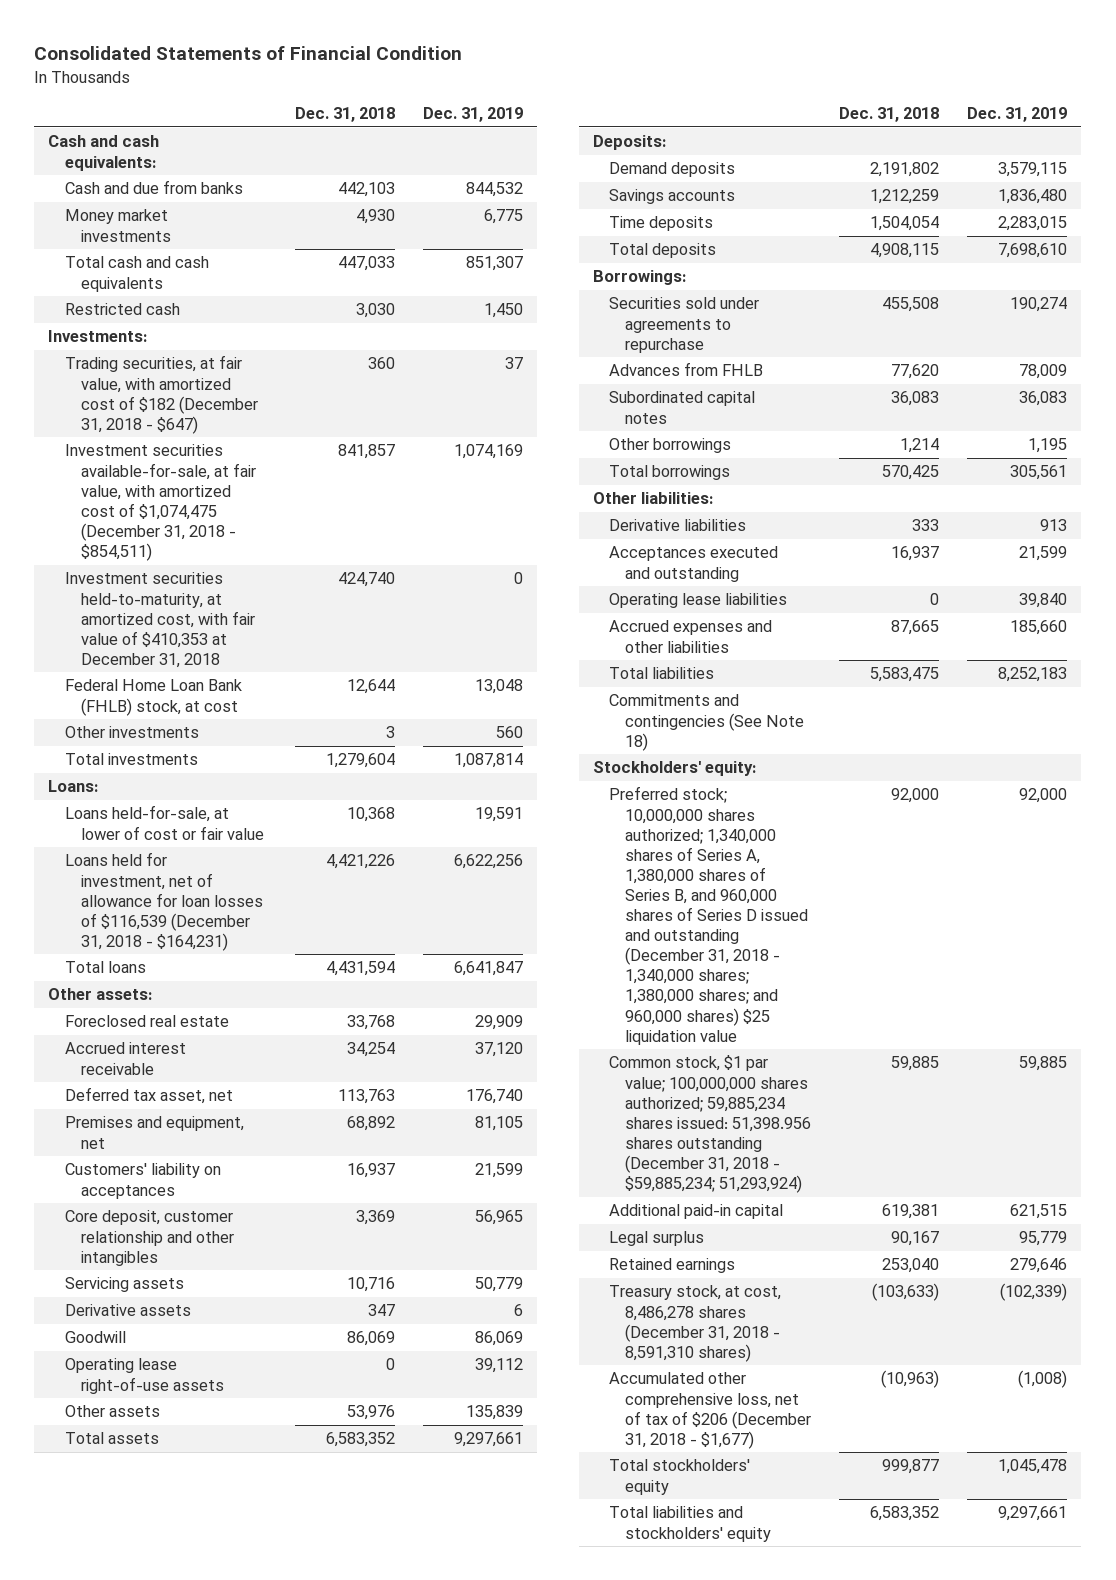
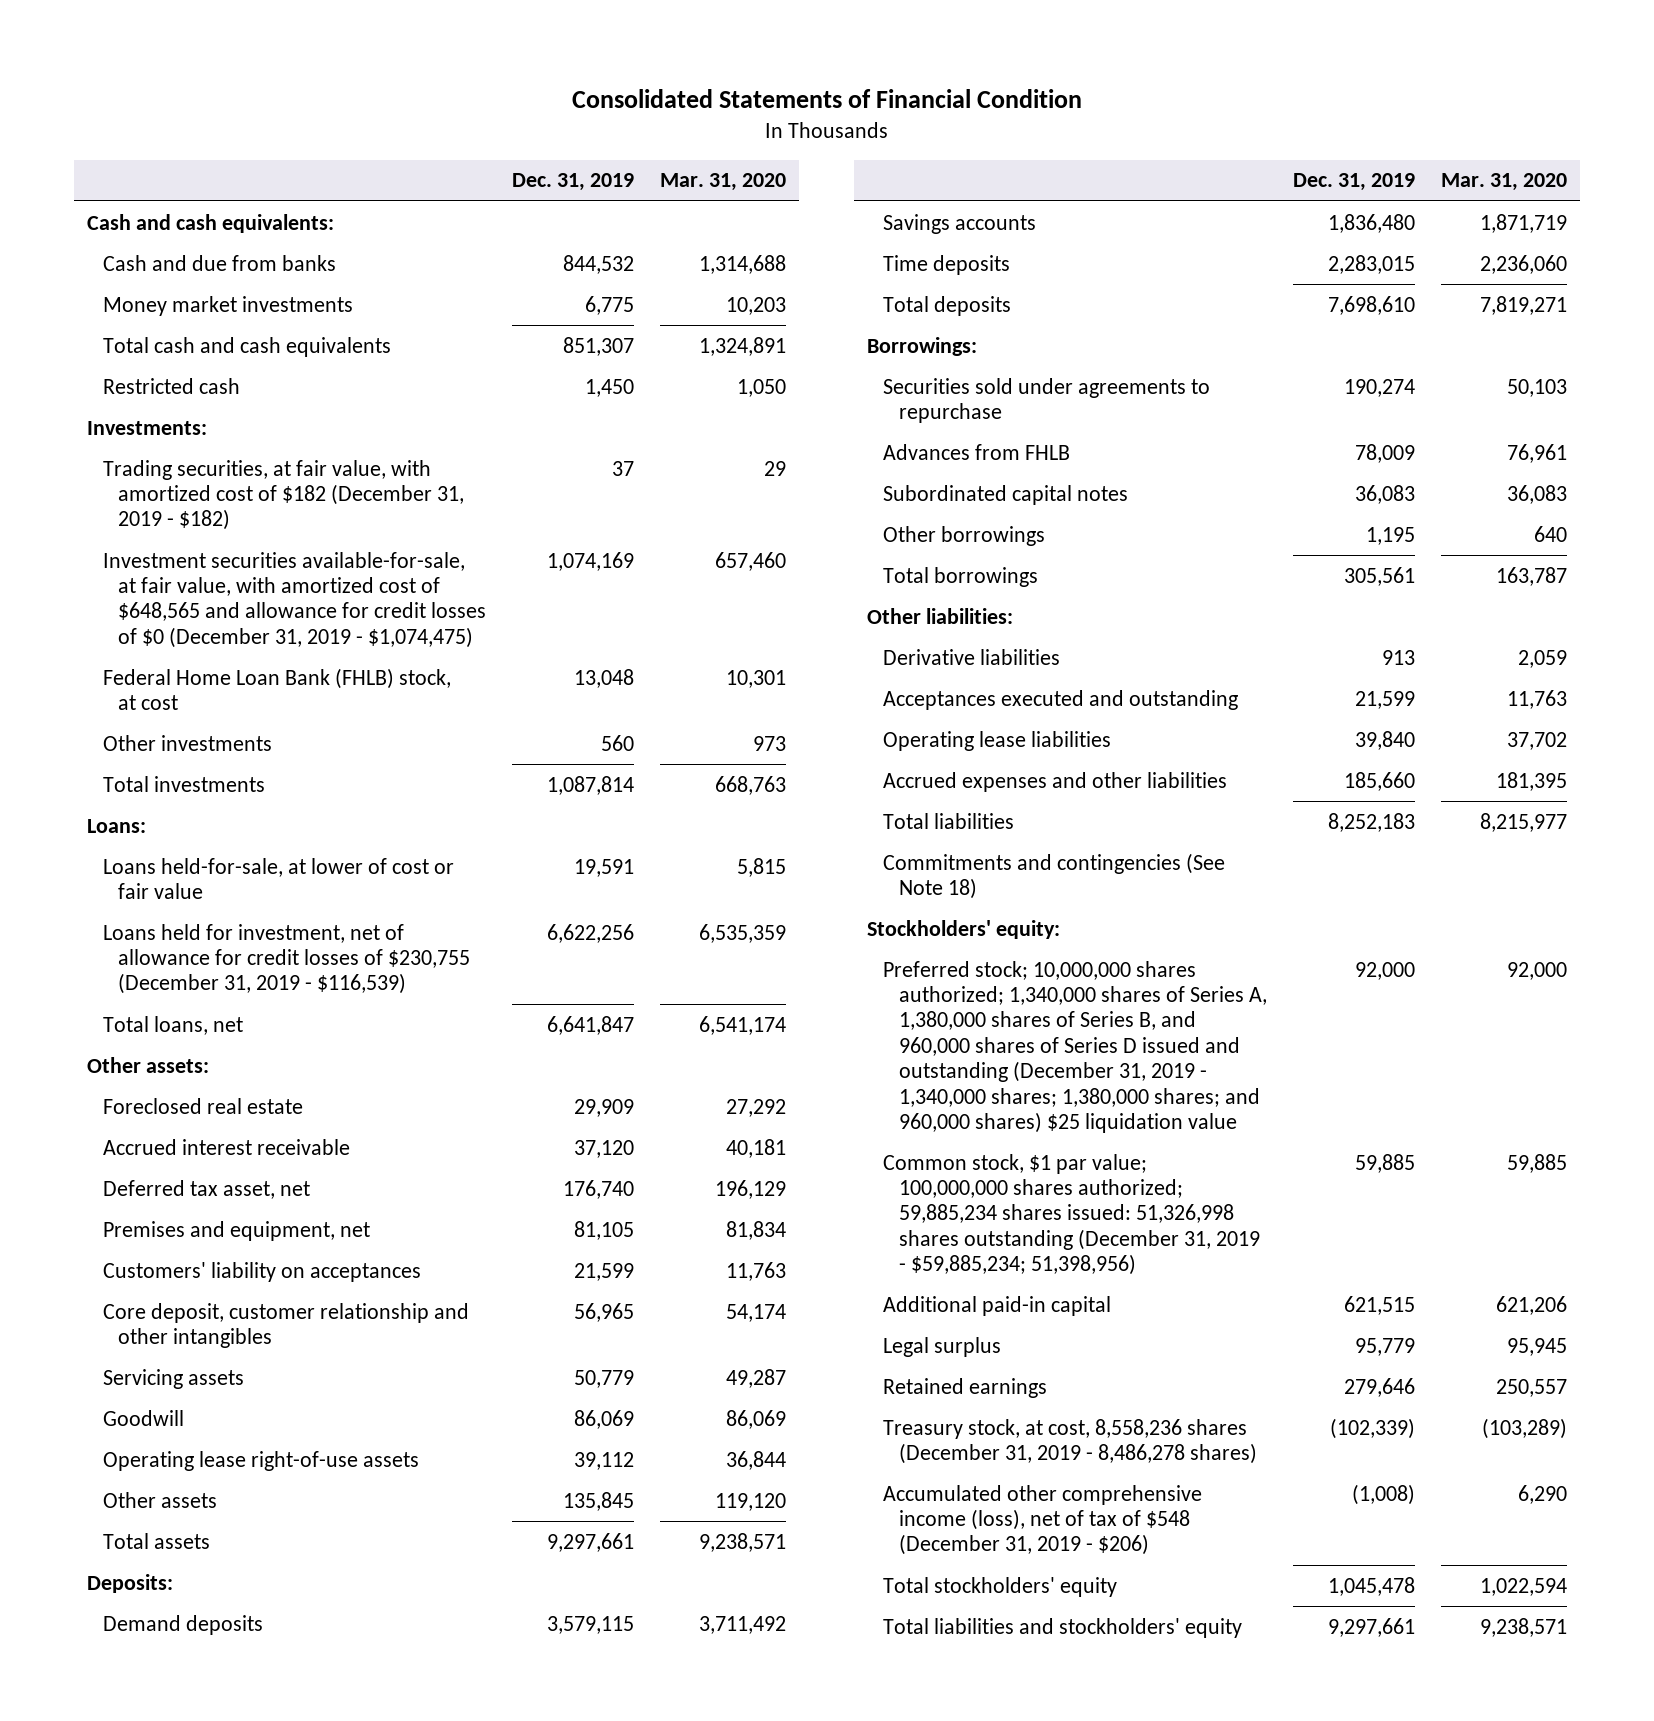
[294,106,395,122] Dec. 31, 2018 -> none
none -> [660,173,787,192] Mar. 31, 2020
[64,572,255,668] Investment securities held-to-maturity, at amortized cost, with fair value of $410,353 at December 31, 2018 -> none
[64,355,258,434] Trading securities, at fair value, with amortized cost of $182 (December 31, 2018 - $647) -> [102,459,465,531] Trading securities, at fair value, with amortized cost of $182 (December 31, 2019 - $182)
[64,444,256,561] Investment securities available-for-sale, at fair value, with amortized cost of $1,074,475 (December 31, 2018 - $854,511) -> [102,551,487,648] Investment securities available-for-sale, at fair value, with amortized cost of $648,565 and allowance for credit losses of $0 (December 31, 2019 - $1,074,475)
[64,852,263,951] Loans held for investment, net of allowance for loan losses of $116,539 (December 31, 2018 - $164,231) -> [102,923,471,995] Loans held for investment, net of allowance for credit losses of $230,755 (December 31, 2019 - $116,539)
[64,961,146,974] Total loans -> [102,1015,243,1035] Total loans, net
[64,1304,191,1317] Derivative assets -> none
[465,1405,523,1421] 135,839 -> [563,1491,635,1511] 135,845
[608,786,808,1045] Preferred stock; 10,000,000 shares authorized; 1,340,000 shares of Series A, 1,380,000 shares of Series B, and 960,000 shares of Series D issued and outstanding (December 31, 2018 - 1,340,000 shares; 1,380,000 shares; and 960,000 shares) $25 liquidation value -> [882,960,1267,1134] Preferred stock; 10,000,000 shares authorized; 1,340,000 shares of Series A, 1,380,000 shares of Series B, and 960,000 shares of Series D issued and outstanding (December 31, 2019 - 1,340,000 shares; 1,380,000 shares; and 960,000 shares) $25 liquidation value
[608,1055,811,1194] Common stock, $1 par value; 100,000,000 shares authorized; 59,885,234 shares issued: 51,398.956 shares outstanding (December 31, 2018 - $59,885,234; 51,293,924) -> [882,1153,1260,1276] Common stock, $1 par value; 100,000,000 shares authorized; 59,885,234 shares issued: 51,326,998 shares outstanding (December 31, 2019 - $59,885,234; 51,398,956)
[608,1285,781,1362] Treasury stock, at cost, 8,486,278 shares (December 31, 2018 - 8,591,310 shares) -> [882,1418,1257,1464] Treasury stock, at cost, 8,558,236 shares (December 31, 2019 - 8,486,278 shares)
[608,1372,811,1449] Accumulated other comprehensive loss, net of tax of $206 (December 31, 2018 - $1,677) -> [882,1484,1202,1556] Accumulated other comprehensive income (loss), net of tax of $548 (December 31, 2019 - $206)

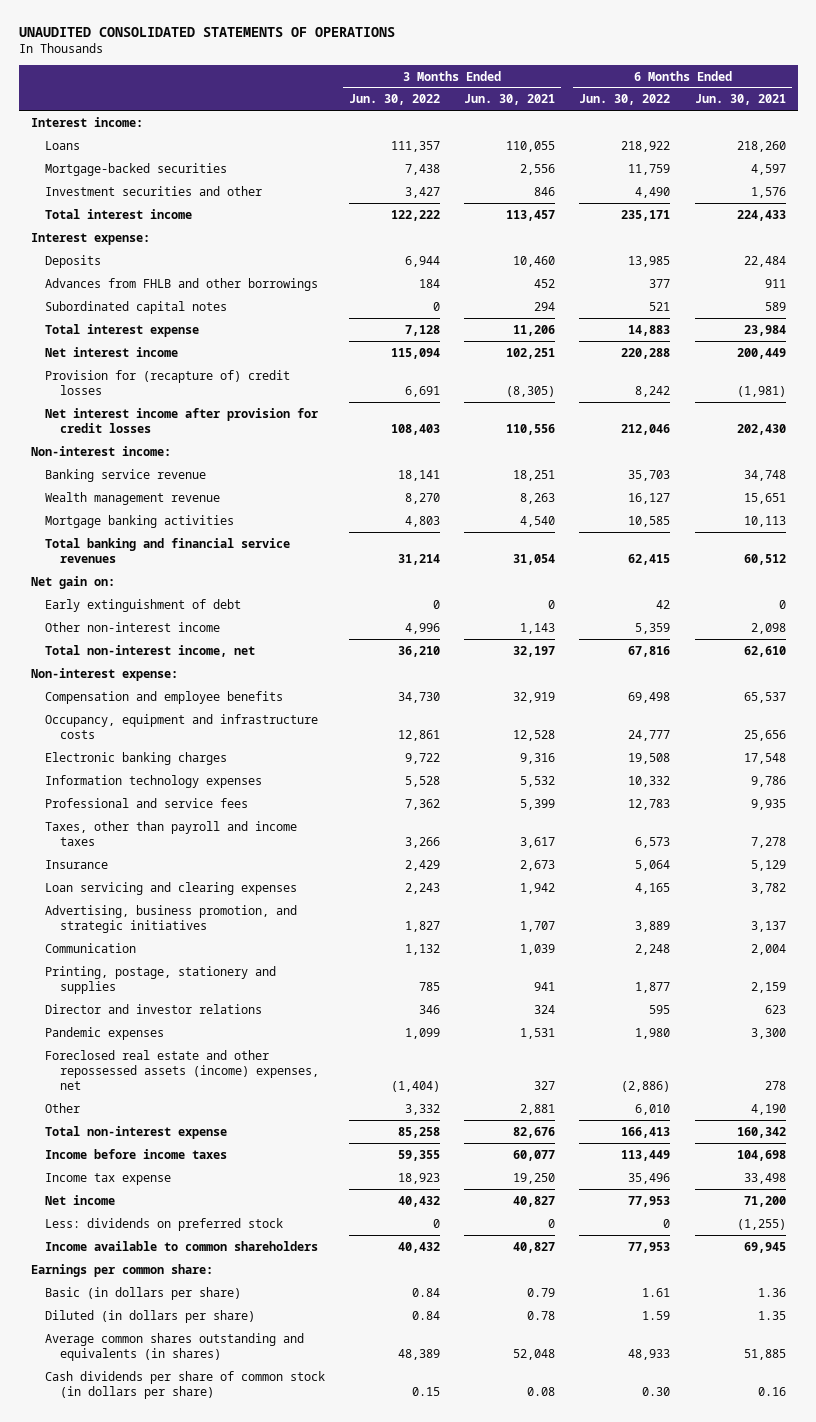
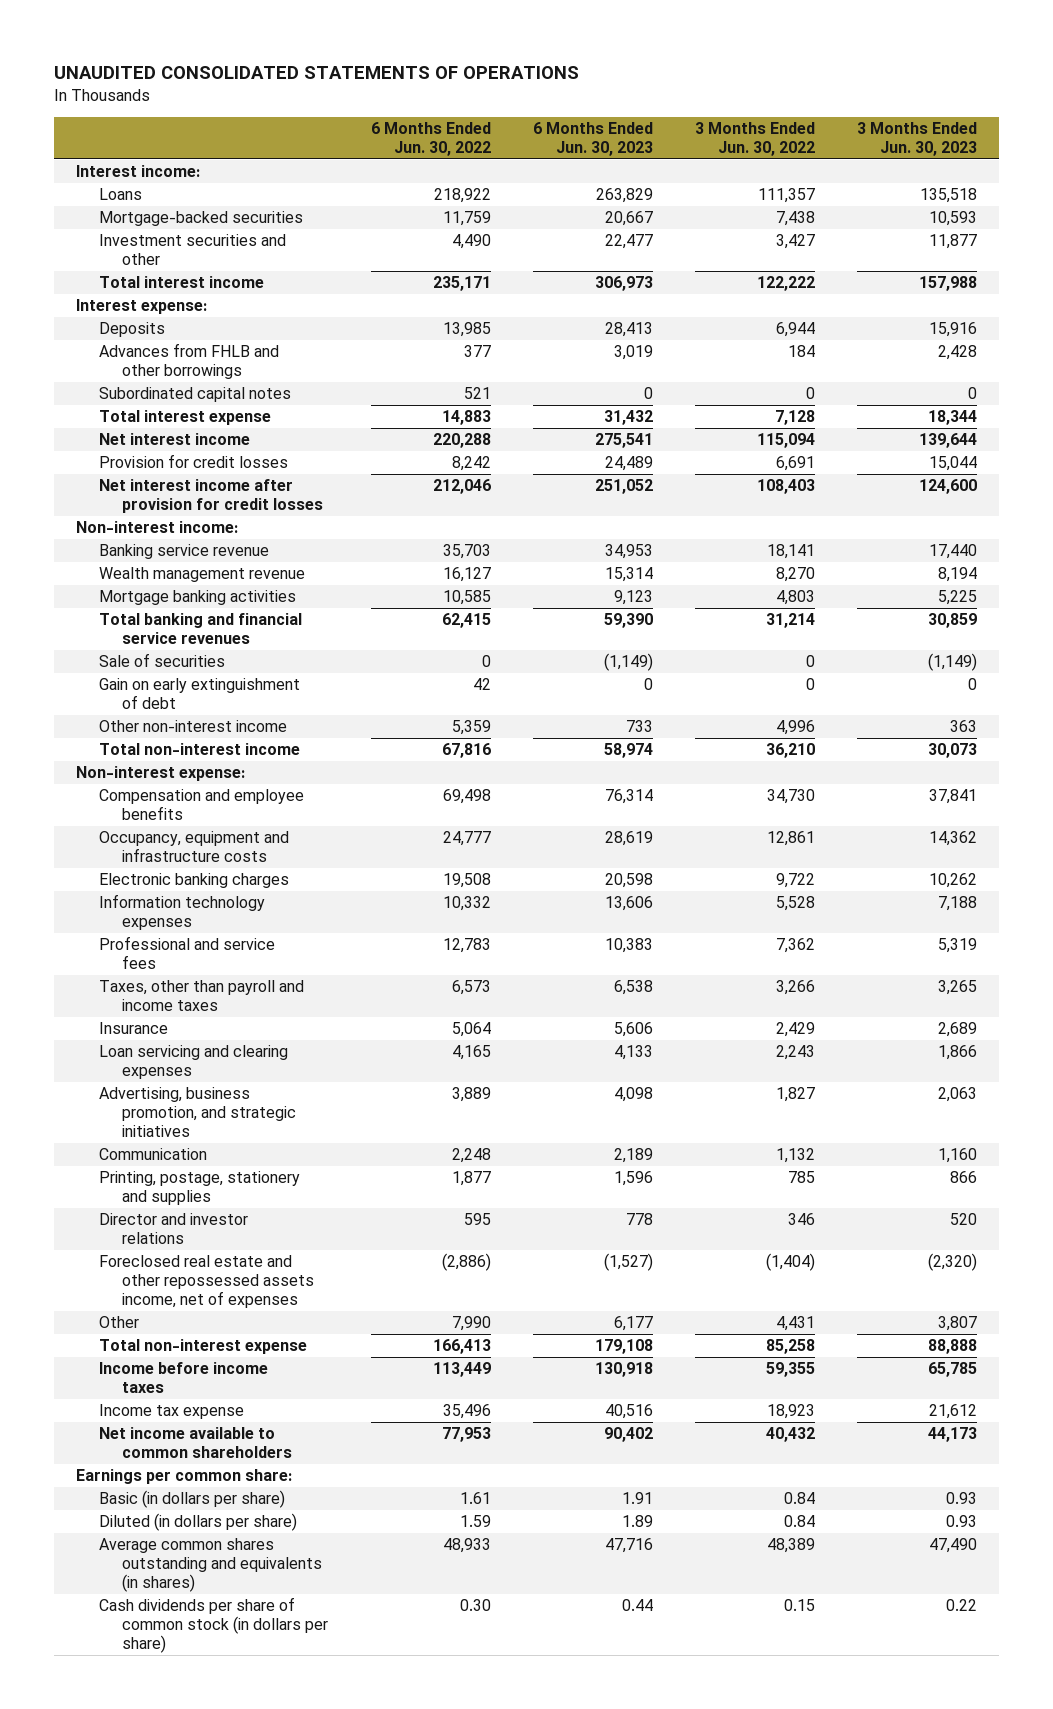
[464,94,556,106] Jun. 30, 2021 -> none
[694,94,786,106] Jun. 30, 2021 -> none
none -> [532,121,653,156] 6 Months Ended Jun. 30, 2023
none -> [857,121,978,156] 3 Months Ended Jun. 30, 2023
[45,369,291,395] Provision for (recapture of) credit losses -> [98,454,288,469] Provision for credit losses
[30,575,115,589] Net gain on: -> none
none -> [98,653,225,668] Sale of securities
[45,598,242,612] Early extinguishment of debt -> [98,678,300,710] Gain on early extinguishment of debt
[45,644,256,657] Total non-interest income, net -> [98,743,300,756] Total non-interest income
[45,1026,165,1040] Pandemic expenses -> none
[45,1049,320,1091] Foreclosed real estate and other repossessed assets (income) expenses, net -> [98,1255,315,1309] Foreclosed real estate and other repossessed assets income, net of expenses
[405,1103,441,1115] 3,332 -> [776,1316,816,1332] 4,431
[635,1103,671,1115] 6,010 -> [451,1316,491,1332] 7,990
[45,1194,116,1205] Net income -> none
[45,1217,284,1231] Less: dividends on preferred stock -> none
[45,1240,319,1251] Income available to common shareholders -> [98,1427,293,1459] Net income available to common shareholders

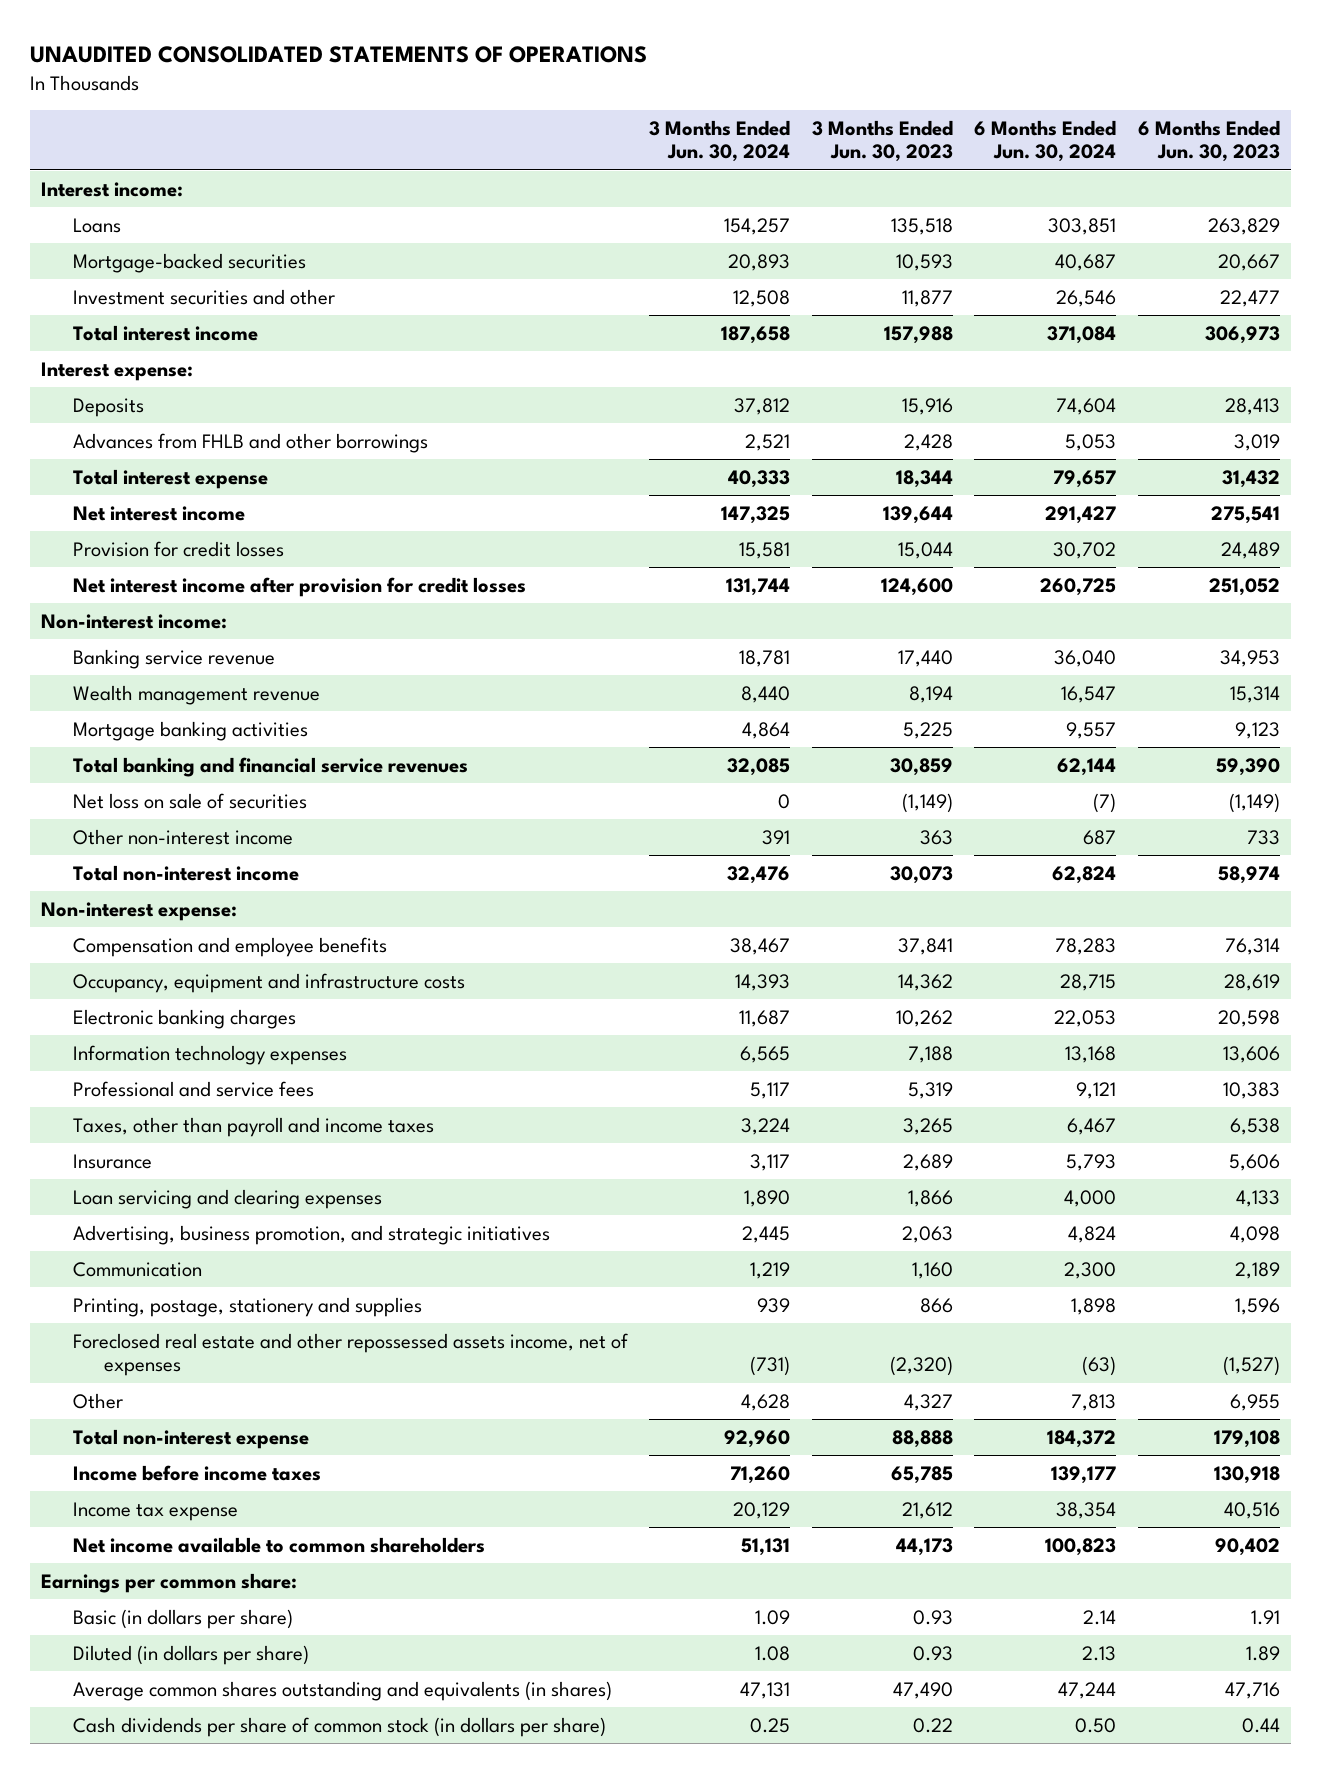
[370,121,491,156] 6 Months Ended Jun. 30, 2022 -> none
[695,121,816,156] 3 Months Ended Jun. 30, 2022 -> none
none -> [649,119,791,163] 3 Months Ended Jun. 30, 2024
none -> [974,119,1117,163] 6 Months Ended Jun. 30, 2024
[98,387,291,403] Subordinated capital notes -> none
[98,678,300,710] Gain on early extinguishment of debt -> none
[98,653,225,668] Sale of securities -> [72,792,307,809] Net loss on sale of securities
[98,1213,248,1245] Director and investor relations -> none
[613,1316,653,1332] 6,177 -> [1229,1393,1280,1411] 6,955
[938,1316,978,1332] 3,807 -> [903,1393,953,1411] 4,327

